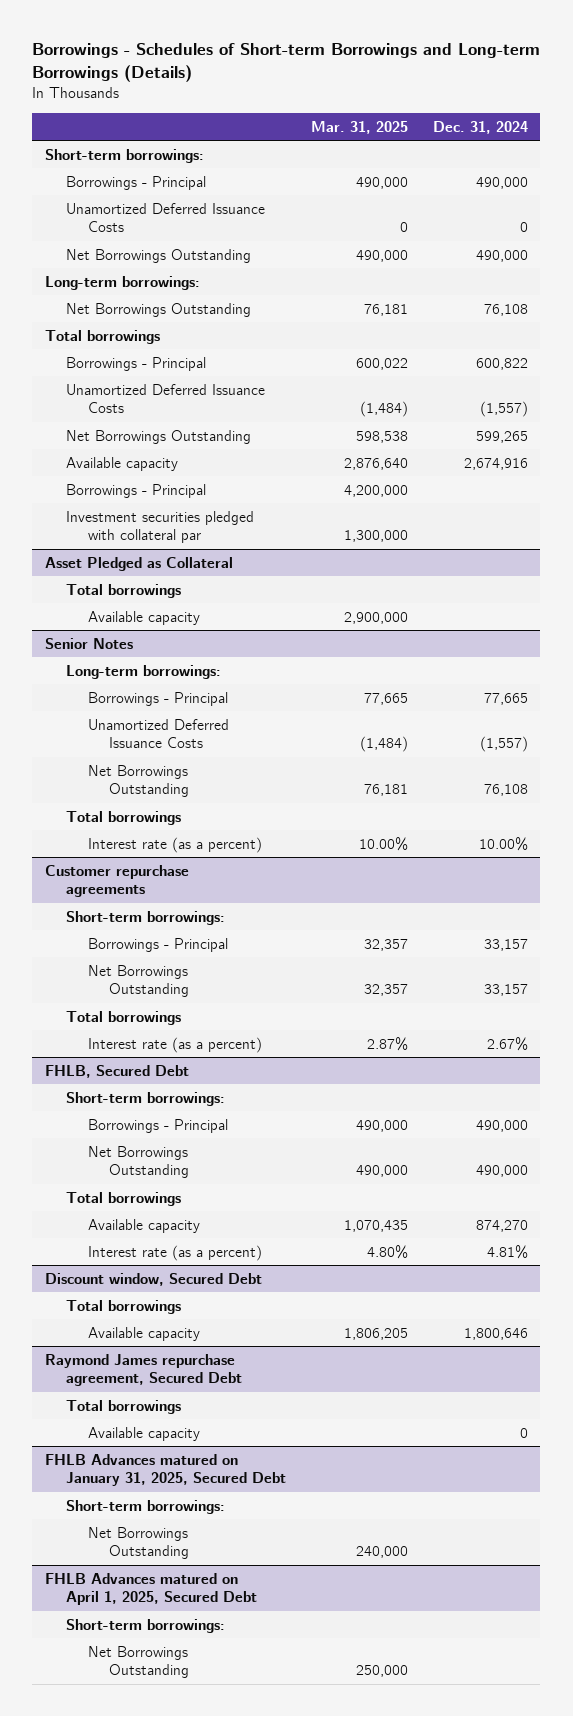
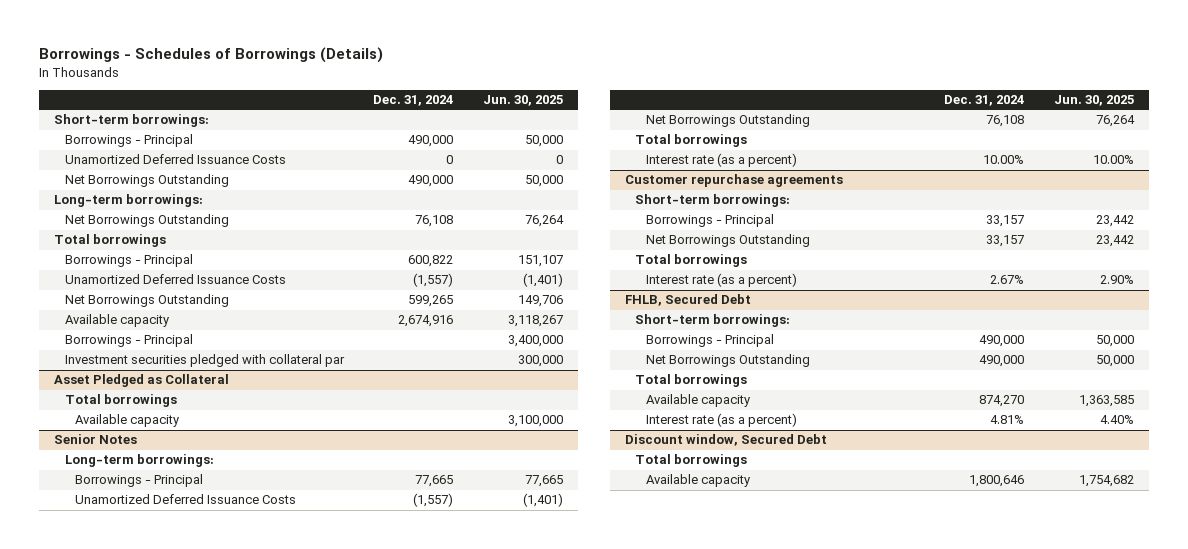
[32,43,541,83] Borrowings - Schedules of Short-term Borrowings and Long-term Borrowings (Details) -> [39,47,384,64] Borrowings - Schedules of Borrowings (Details)
[311,120,409,134] Mar. 31, 2025 -> none
none -> [483,95,564,107] Jun. 30, 2025
[44,1353,243,1387] Raymond James repurchase agreement, Secured Debt -> none
[66,1399,182,1414] Total borrowings -> none
[87,1426,200,1441] Available capacity -> none
[44,1453,287,1487] FHLB Advances matured on January 31, 2025, Secured Debt -> none
[66,1499,226,1514] Short-term borrowings: -> none
[87,1526,190,1560] Net Borrowings Outstanding -> none
[44,1572,258,1606] FHLB Advances matured on April 1, 2025, Secured Debt -> none
[66,1618,226,1633] Short-term borrowings: -> none
[87,1645,190,1679] Net Borrowings Outstanding -> none

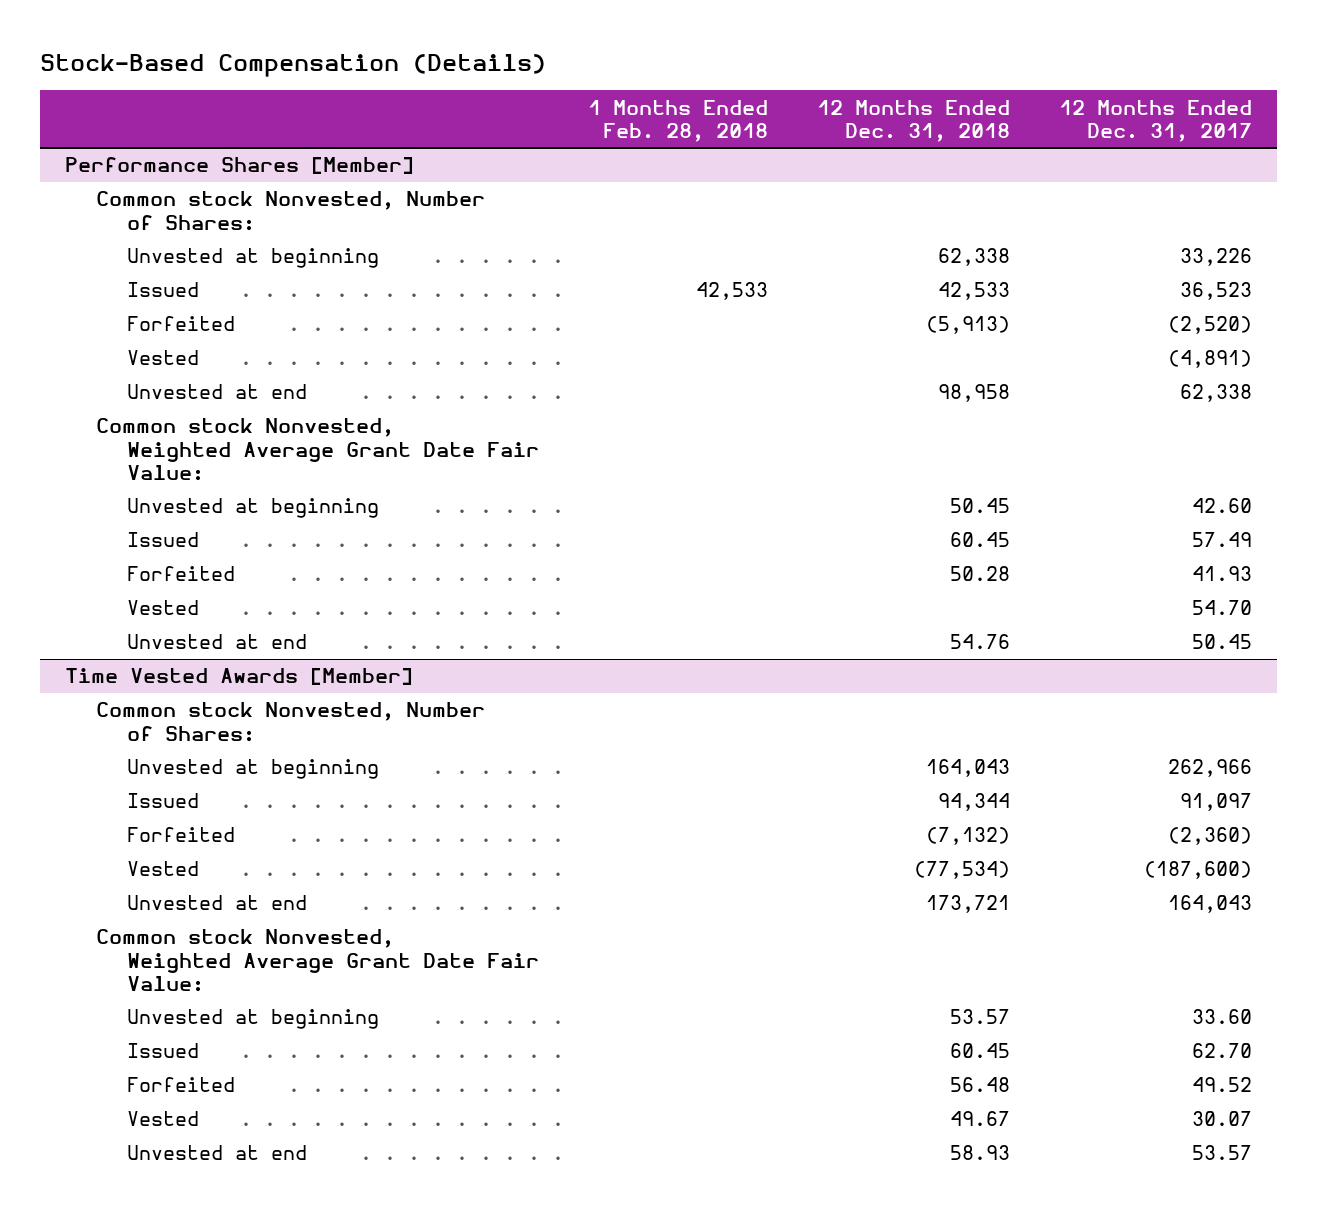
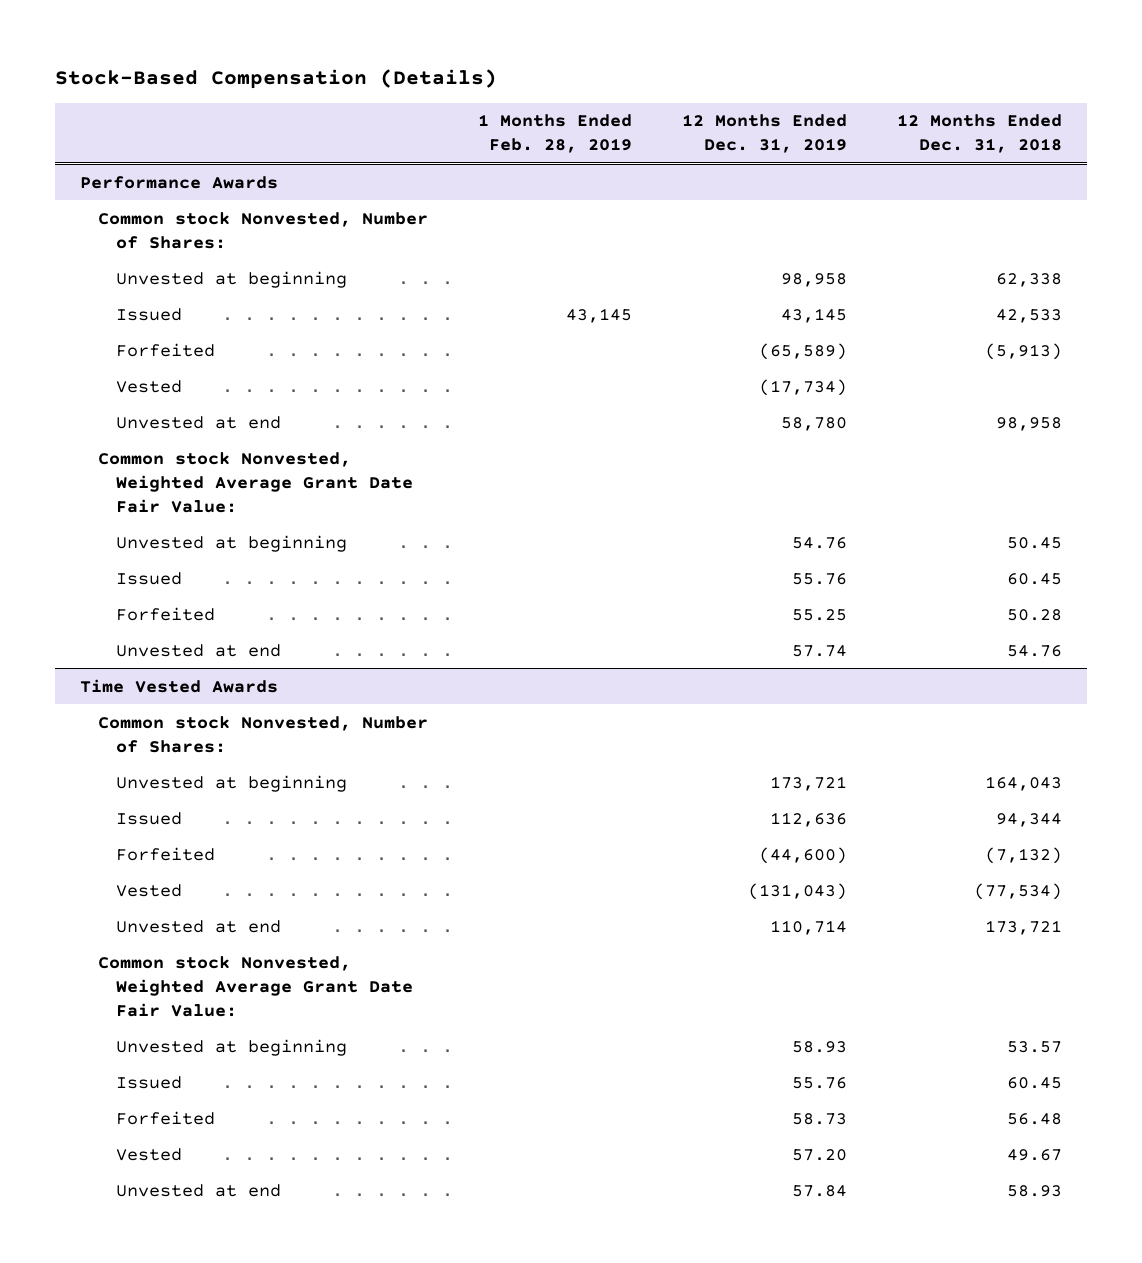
[588,99,769,142] 1 Months Ended Feb. 28, 2018 -> none
[1059,99,1253,142] 12 Months Ended Dec. 31, 2017 -> none
none -> [477,114,632,154] 1 Months Ended Feb. 28, 2019
none -> [682,114,848,154] 12 Months Ended Dec. 31, 2019
[64,157,414,175] Performance Shares [Member] -> [80,175,279,189] Performance Awards
[127,600,200,616] Vested -> none
[64,668,413,686] Time Vested Awards [Member] -> [80,678,279,693] Time Vested Awards

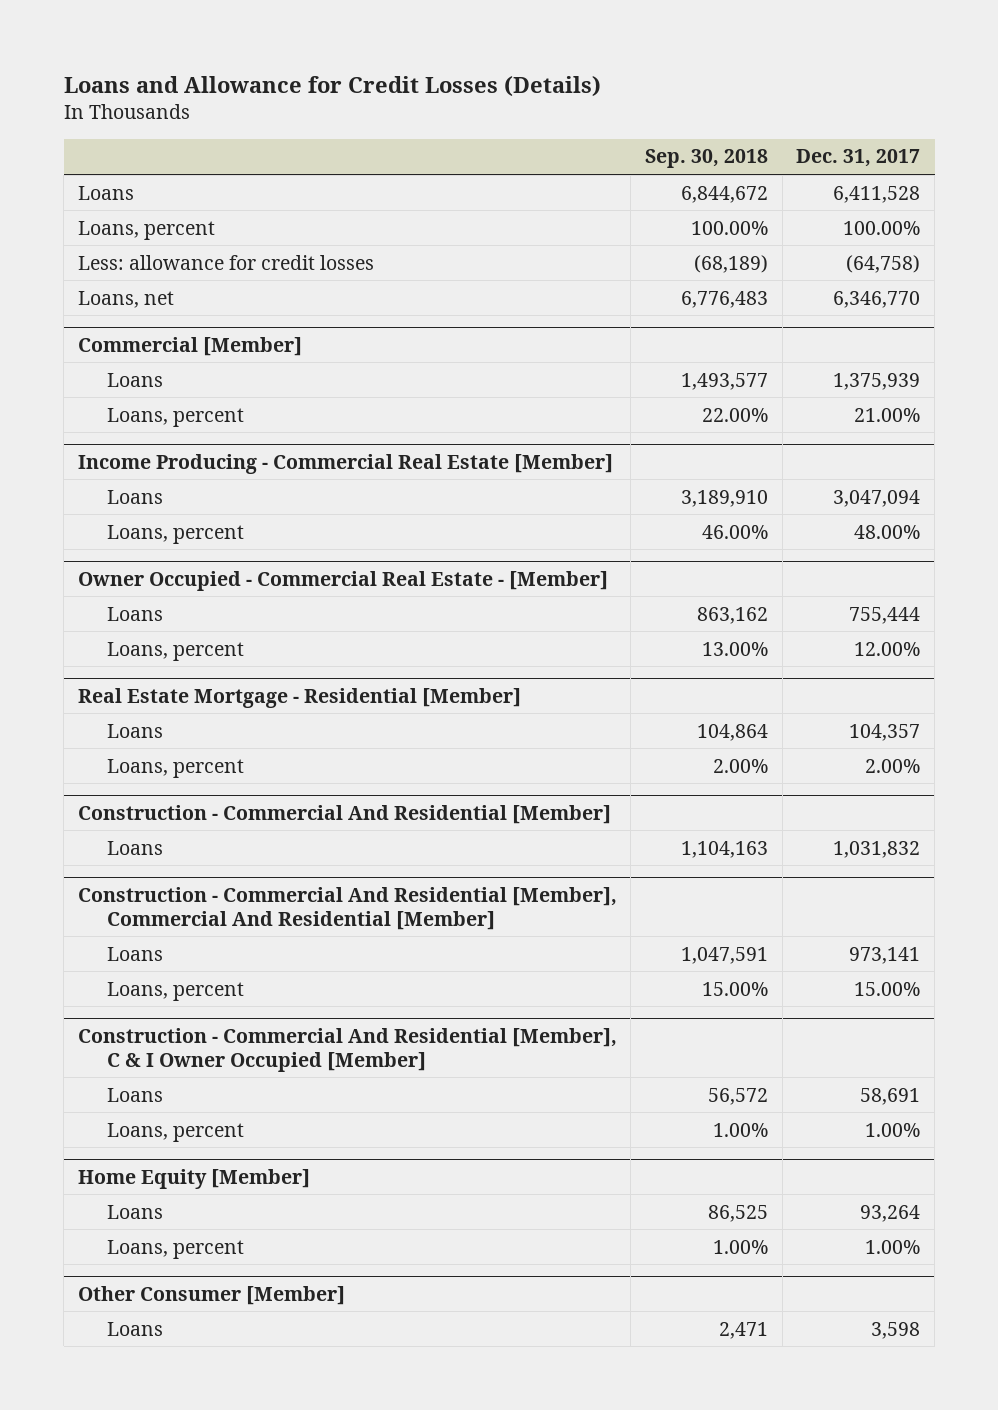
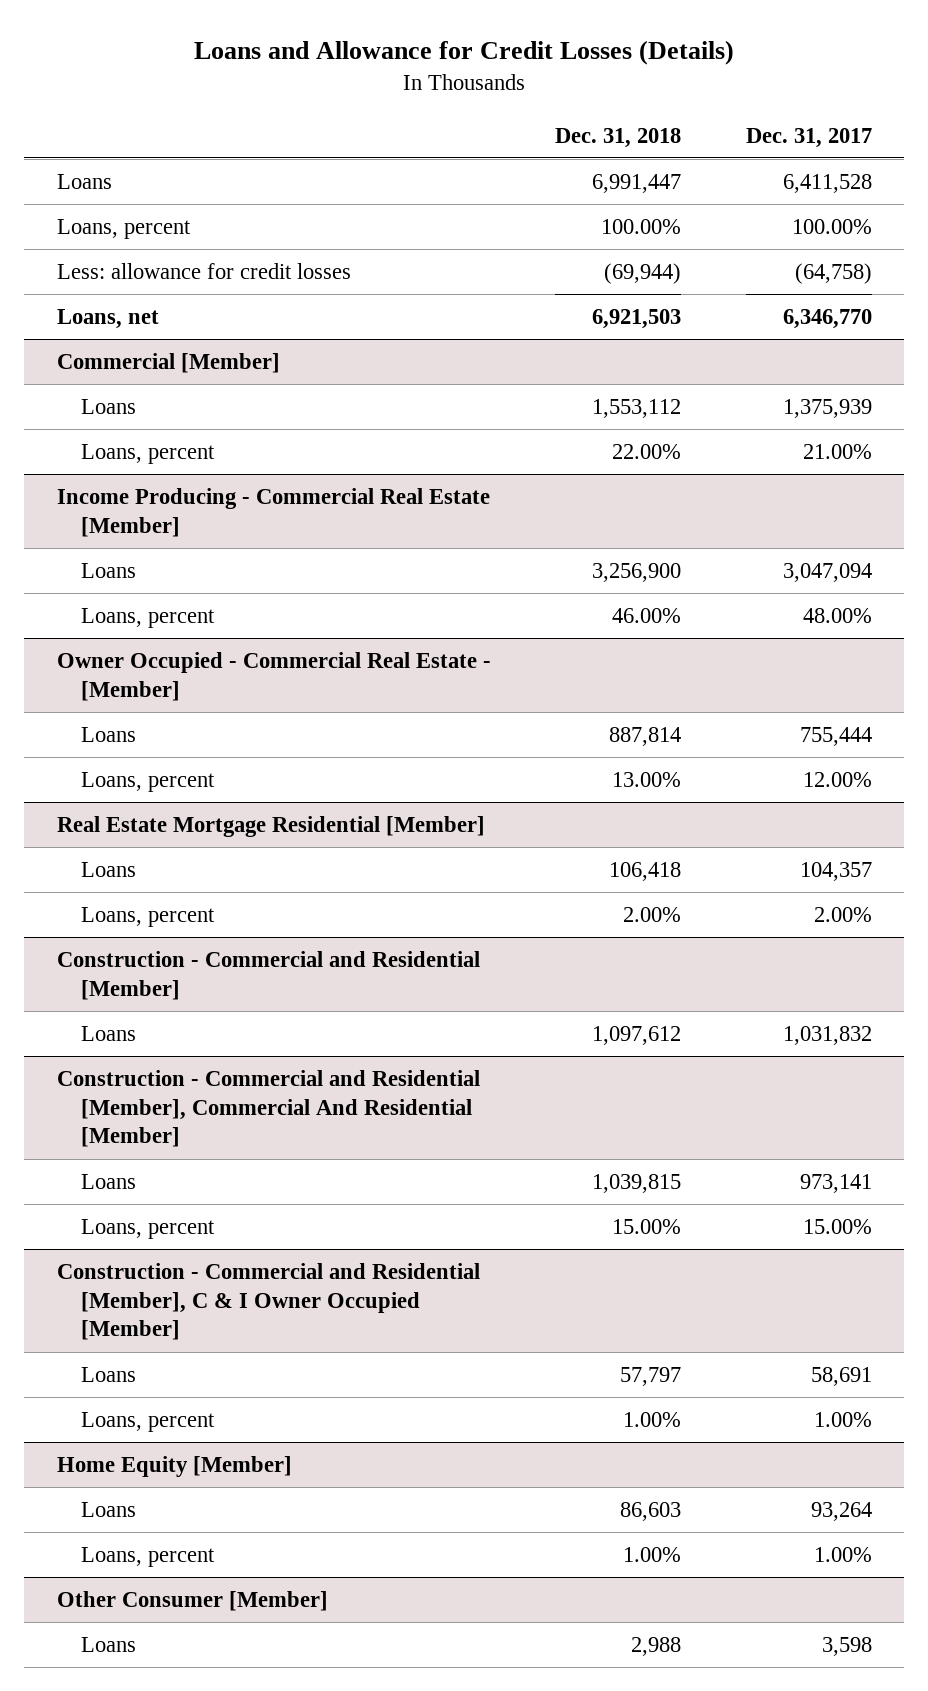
[645,149,769,169] Sep. 30, 2018 -> none
none -> [555,127,682,148] Dec. 31, 2018
[77,687,521,708] Real Estate Mortgage - Residential [Member] -> [56,815,485,837] Real Estate Mortgage Residential [Member]
[77,804,611,824] Construction - Commercial And Residential [Member] -> [56,950,480,1000] Construction - Commercial and Residential [Member]
[77,886,617,930] Construction - Commercial And Residential [Member], Commercial And Residential [Member] -> [56,1069,480,1148] Construction - Commercial and Residential [Member], Commercial And Residential [Member]
[77,1027,617,1072] Construction - Commercial And Residential [Member], C & I Owner Occupied [Member] -> [56,1262,480,1341] Construction - Commercial and Residential [Member], C & I Owner Occupied [Member]

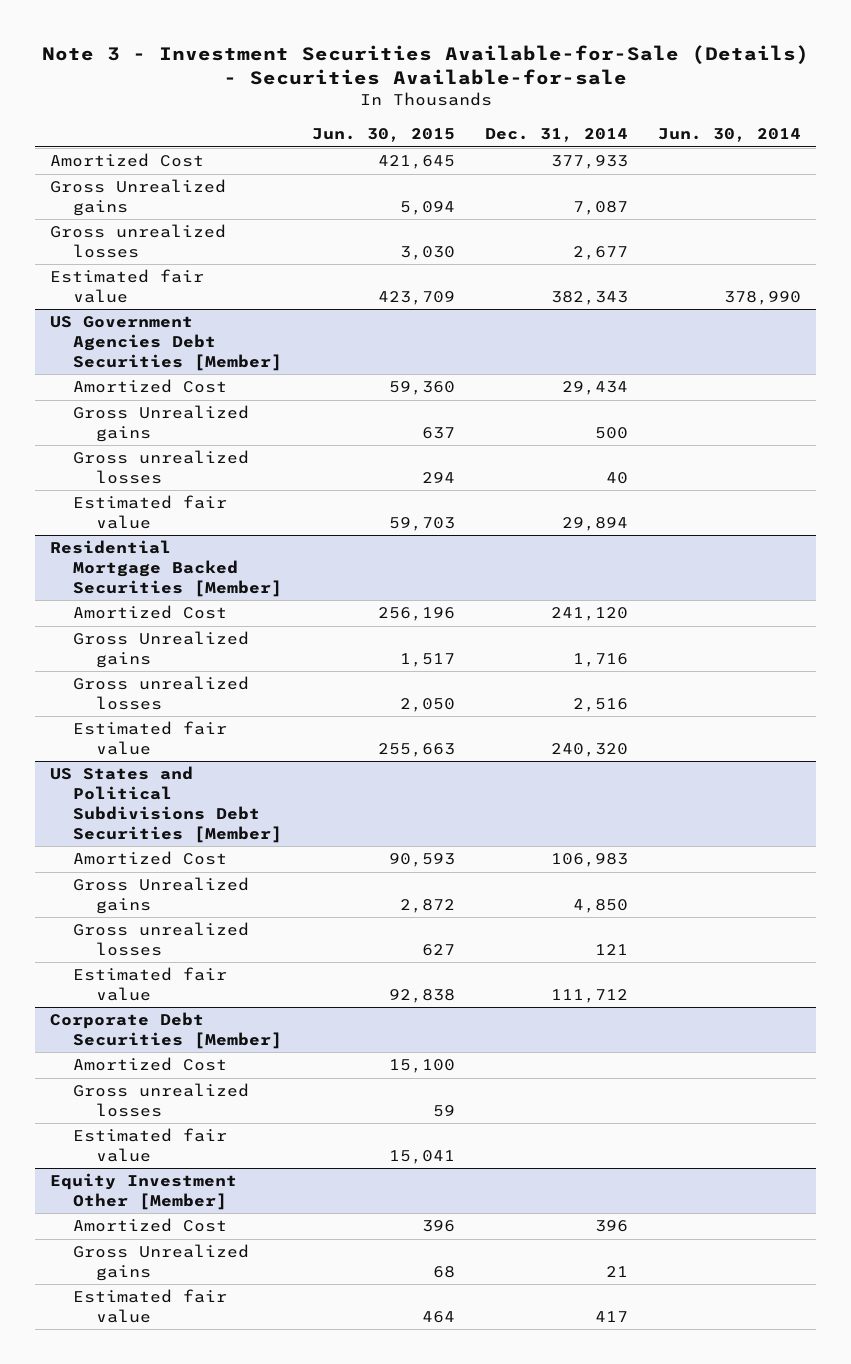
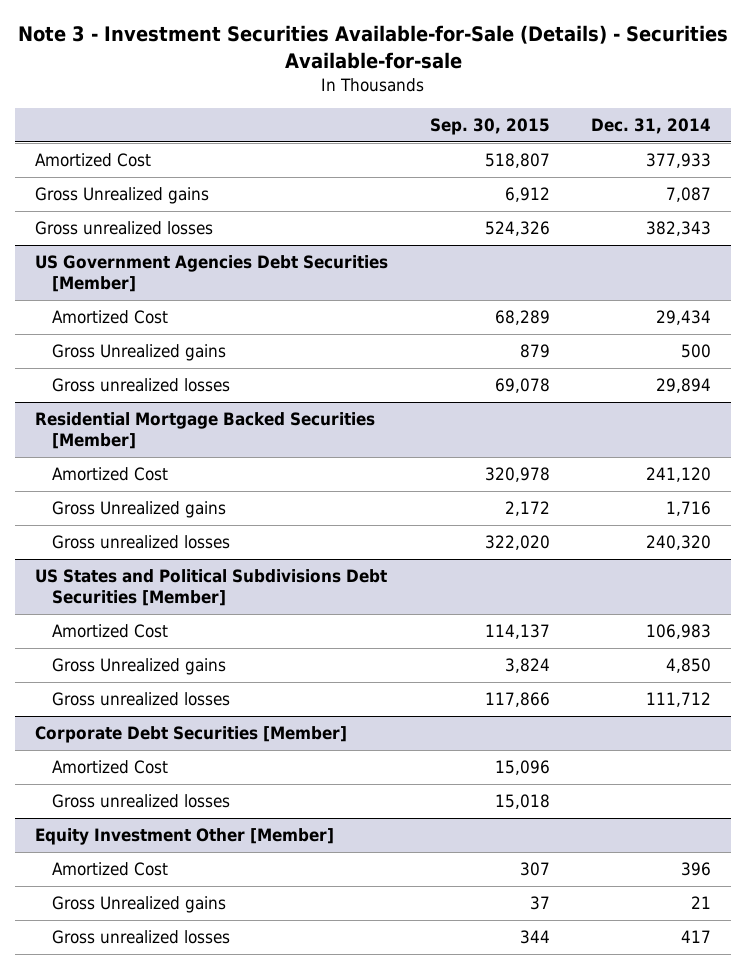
[312,128,456,143] Jun. 30, 2015 -> none
[658,128,802,143] Jun. 30, 2014 -> none
none -> [429,118,550,136] Sep. 30, 2015
[50,269,205,304] Estimated fair value -> none
[573,246,629,261] 2,677 -> [645,221,711,237] 382,343
[73,495,228,530] Estimated fair value -> none
[606,472,629,485] 40 -> [655,378,711,394] 29,894
[73,721,228,756] Estimated fair value -> none
[573,698,629,713] 2,516 -> [645,535,711,551] 240,320
[73,967,228,1002] Estimated fair value -> none
[595,944,629,956] 121 -> [645,692,711,708] 111,712
[73,1128,228,1163] Estimated fair value -> none
[73,1289,228,1324] Estimated fair value -> [52,930,231,945] Gross unrealized losses

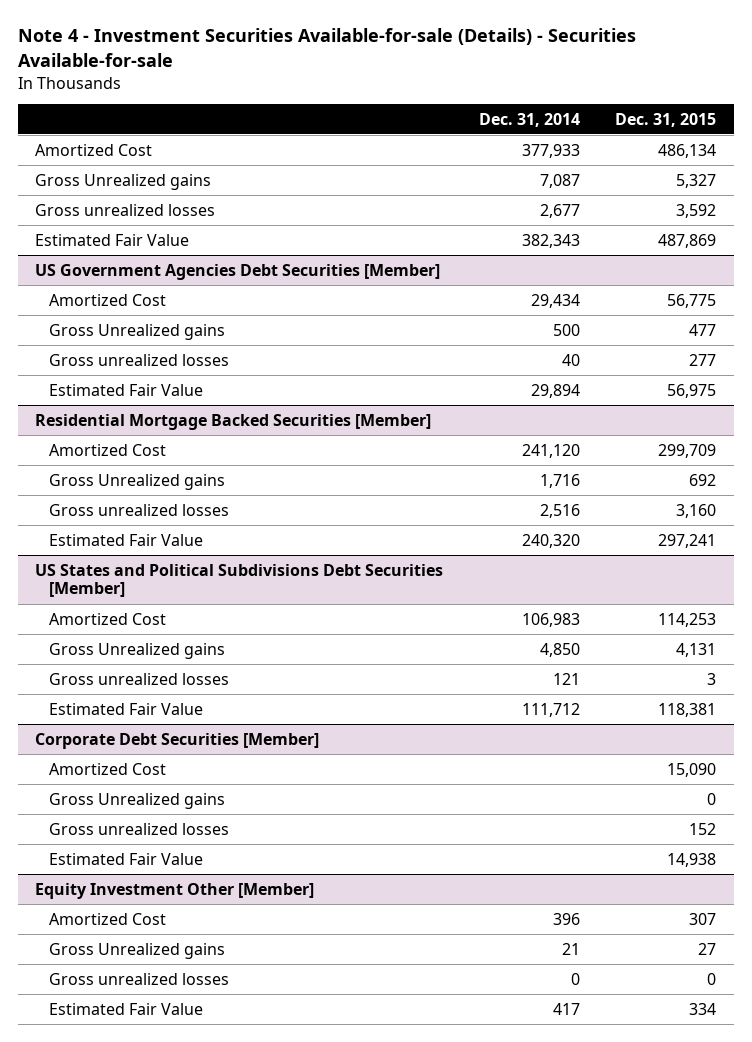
[18,25,729,69] Note 3 - Investment Securities Available-for-Sale (Details) - Securities Available-for-sale -> [17,28,636,68] Note 4 - Investment Securities Available-for-sale (Details) - Securities Available-for-sale
[429,118,550,136] Sep. 30, 2015 -> none
none -> [615,112,717,127] Dec. 31, 2015
[645,221,711,237] 382,343 -> [539,203,580,218] 2,677
none -> [35,233,190,246] Estimated Fair Value
[655,378,711,394] 29,894 -> [561,353,580,366] 40
none -> [49,383,204,396] Estimated Fair Value
[645,535,711,551] 240,320 -> [539,503,580,518] 2,516
none -> [49,533,204,546] Estimated Fair Value
[645,692,711,708] 111,712 -> [552,672,580,685] 121
none -> [49,702,204,715] Estimated Fair Value
none -> [49,792,226,809] Gross Unrealized gains
none -> [49,852,204,865] Estimated Fair Value
[680,930,711,944] 417 -> [570,972,580,985] 0
none -> [49,1002,204,1015] Estimated Fair Value

